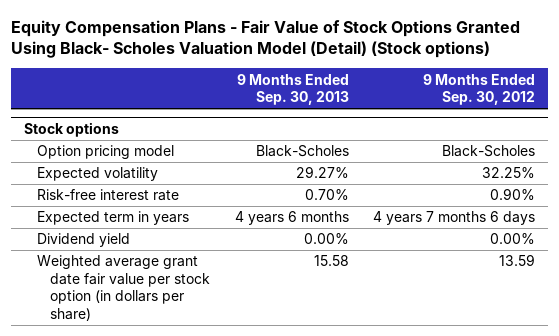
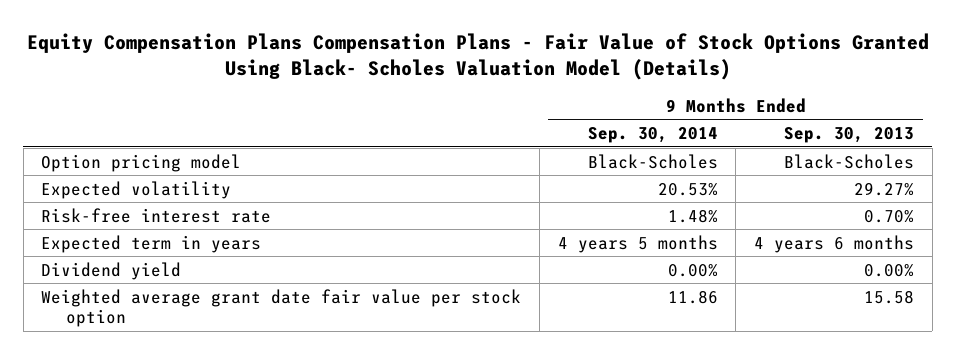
[11,19,521,59] Equity Compensation Plans - Fair Value of Stock Options Granted Using Black- Scholes Valuation Model (Detail) (Stock options) -> [26,33,929,81] Equity Compensation Plans Compensation Plans - Fair Value of Stock Options Granted Using Black- Scholes Valuation Model (Details)
[423,73,536,106] 9 Months Ended Sep. 30, 2012 -> none
none -> [587,126,718,143] Sep. 30, 2014
[23,122,119,138] Stock options -> none
[36,255,210,321] Weighted average grant date fair value per stock option (in dollars per share) -> [41,288,522,327] Weighted average grant date fair value per stock option

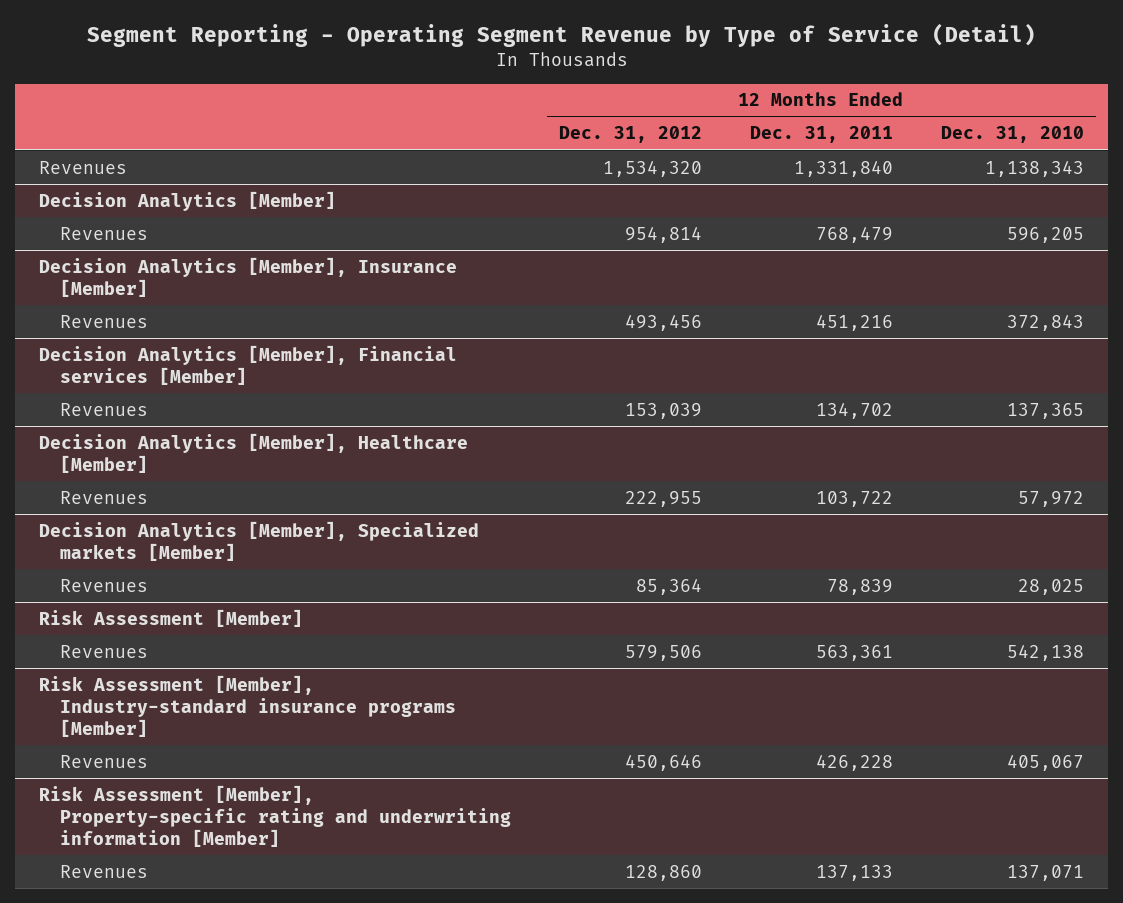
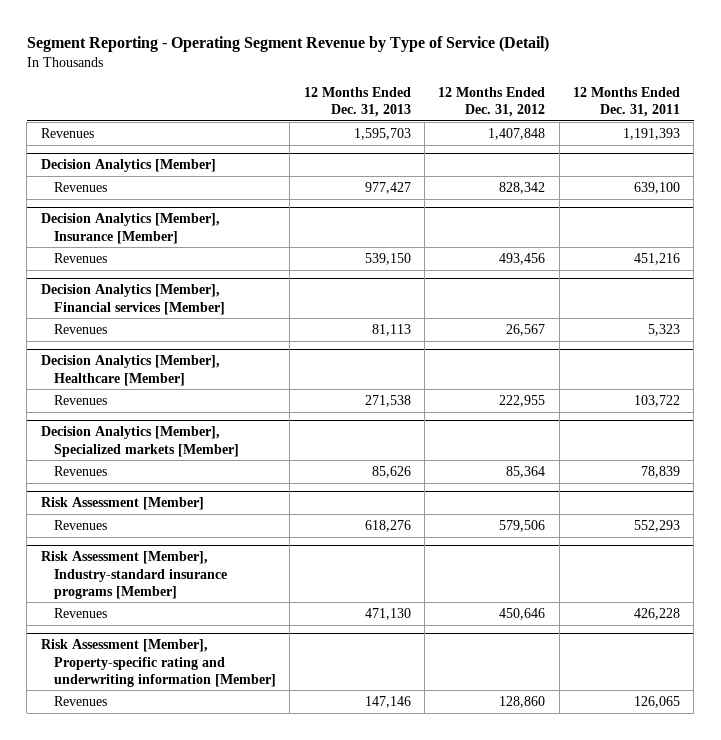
[941,126,1085,144] Dec. 31, 2010 -> none
none -> [303,86,411,118] 12 Months Ended Dec. 31, 2013
[602,159,702,177] 1,534,320 -> [488,127,546,140] 1,407,848
[793,159,893,177] 1,331,840 -> [623,127,681,140] 1,191,393
[624,225,702,243] 954,814 -> [499,181,546,194] 828,342
[815,225,893,243] 768,479 -> [634,181,681,194] 639,100
[624,402,702,419] 153,039 -> [506,323,546,336] 26,567
[815,401,893,419] 134,702 -> [648,323,681,336] 5,323
[815,644,893,661] 563,361 -> [634,519,681,532] 552,293
[815,864,893,881] 137,133 -> [634,695,681,708] 126,065

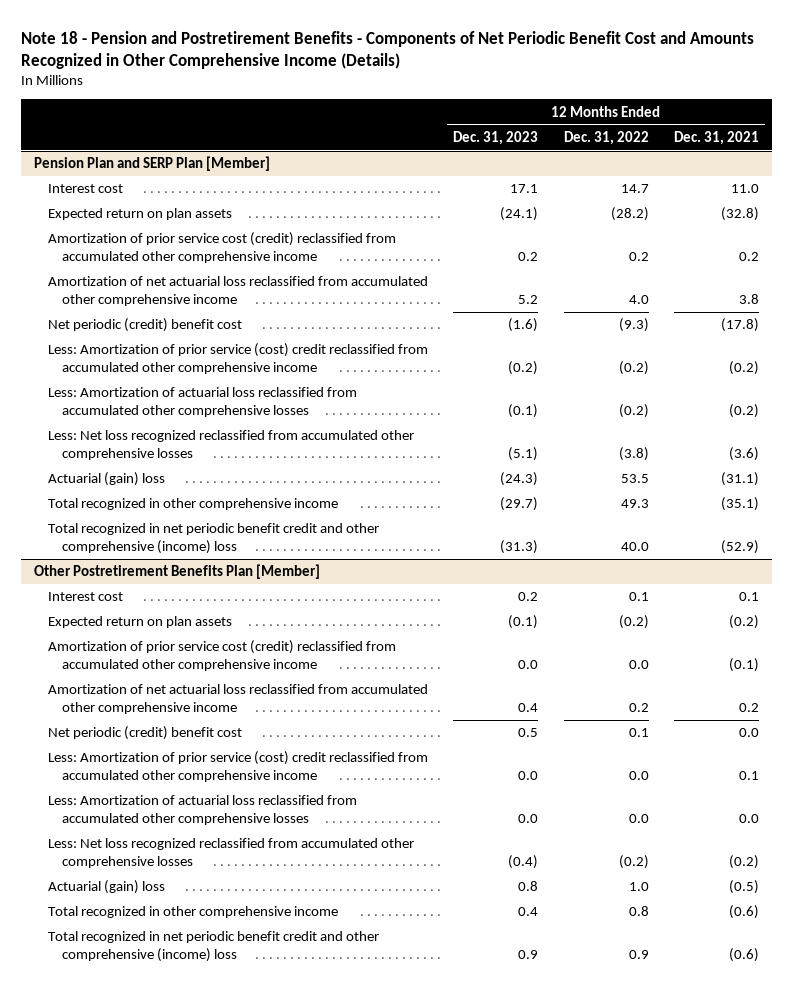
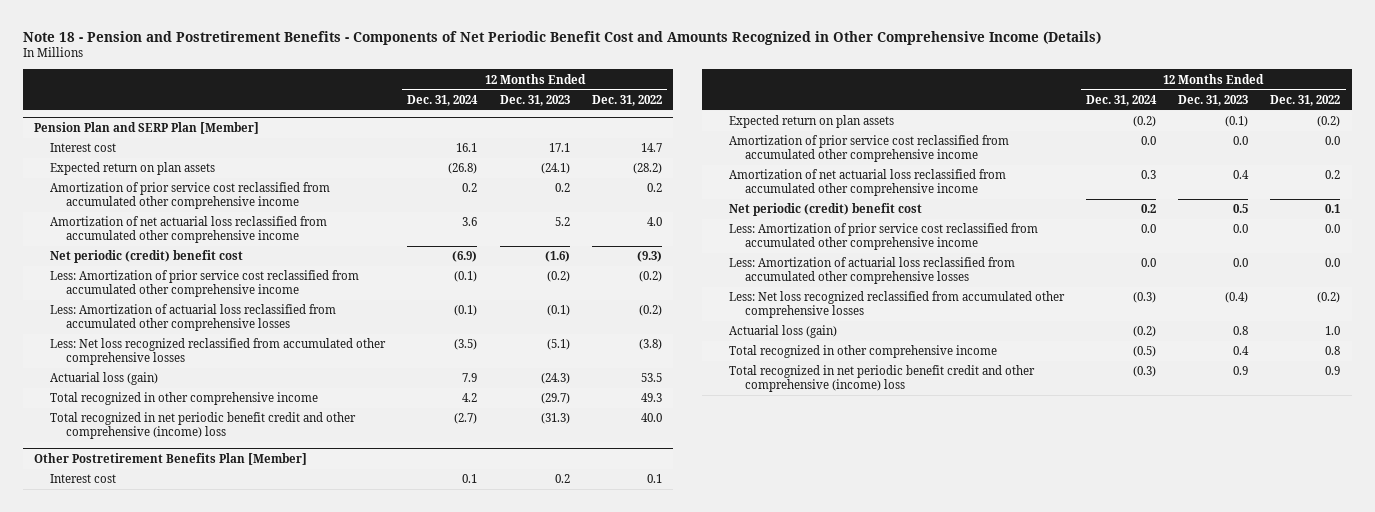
[674,130,760,145] Dec. 31, 2021 -> none
none -> [407,94,479,106] Dec. 31, 2024
[47,232,396,263] Amortization of prior service cost (credit) reclassified from accumulated other comprehensive income -> [50,182,331,209] Amortization of prior service cost reclassified from accumulated other comprehensive income
[47,343,428,374] Less: Amortization of prior service (cost) credit reclassified from accumulated other comprehensive income -> [50,270,360,297] Less: Amortization of prior service cost reclassified from accumulated other comprehensive income
[47,472,165,487] Actuarial (gain) loss -> [50,372,159,386] Actuarial loss (gain)
[47,640,396,671] Amortization of prior service cost (credit) reclassified from accumulated other comprehensive income -> [728,135,1009,162] Amortization of prior service cost reclassified from accumulated other comprehensive income
[47,751,428,782] Less: Amortization of prior service (cost) credit reclassified from accumulated other comprehensive income -> [728,223,1038,250] Less: Amortization of prior service cost reclassified from accumulated other comprehensive income
[47,880,165,895] Actuarial (gain) loss -> [728,325,837,339] Actuarial loss (gain)

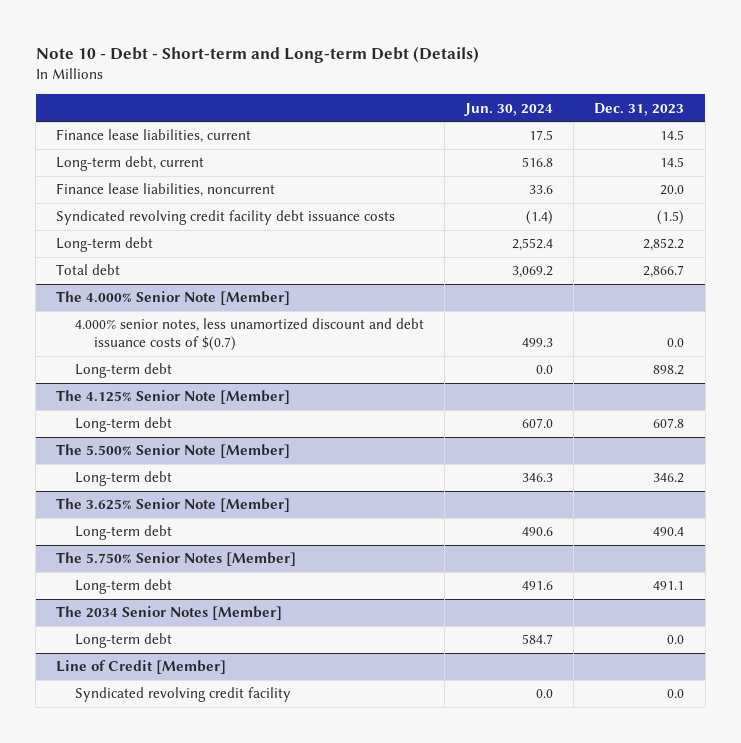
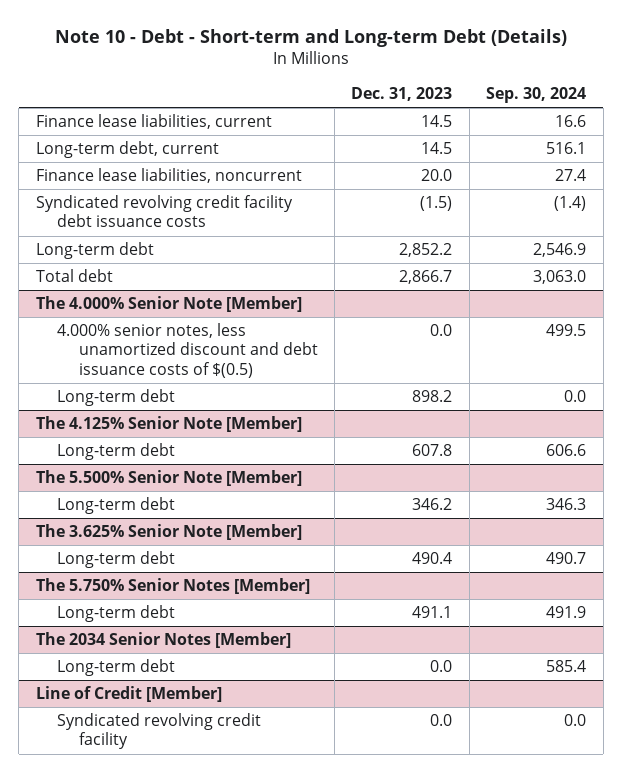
[464,102,554,116] Jun. 30, 2024 -> none
none -> [486,87,587,104] Sep. 30, 2024
[75,318,425,352] 4.000% senior notes, less unamortized discount and debt issuance costs of $(0.7) -> [57,323,318,378] 4.000% senior notes, less unamortized discount and debt issuance costs of $(0.5)

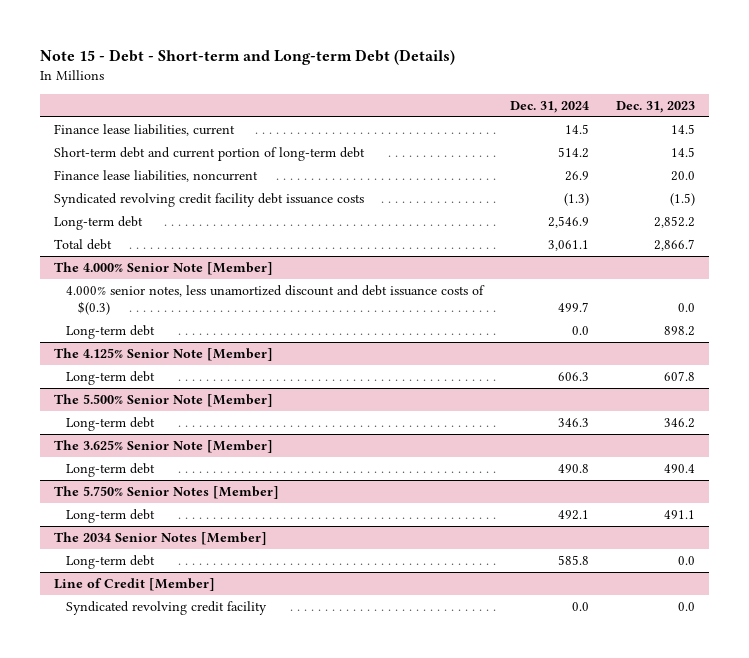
[54,29,567,48] Note 10 - Debt - Short-term and Long-term Debt (Details) -> [39,49,455,66] Note 15 - Debt - Short-term and Long-term Debt (Details)
[486,87,587,104] Sep. 30, 2024 -> none
none -> [510,100,590,113] Dec. 31, 2024
[35,141,219,159] Long-term debt, current -> [53,146,365,161] Short-term debt and current portion of long-term debt
[57,323,318,378] 4.000% senior notes, less unamortized discount and debt issuance costs of $(0.5) -> [65,284,485,316] 4.000% senior notes, less unamortized discount and debt issuance costs of $(0.3)

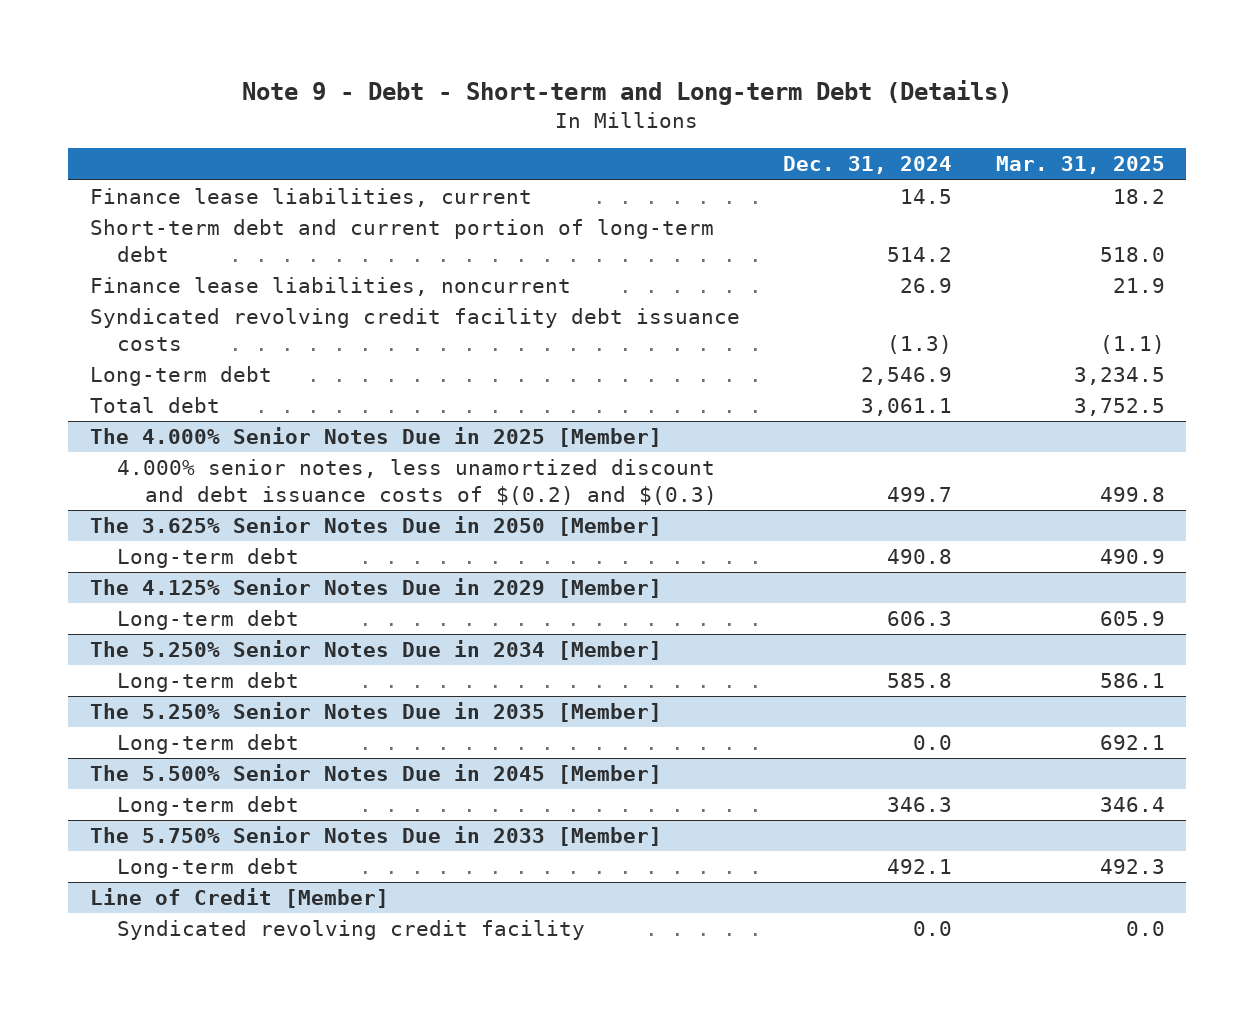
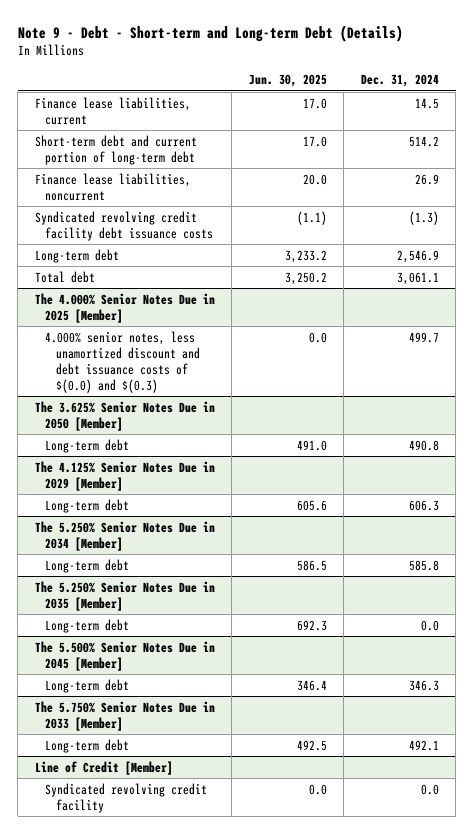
[995,156,1165,175] Mar. 31, 2025 -> none
none -> [248,74,327,88] Jun. 30, 2025
[117,459,717,505] 4.000% senior notes, less unamortized discount and debt issuance costs of $(0.2) and $(0.3) -> [45,330,201,393] 4.000% senior notes, less unamortized discount and debt issuance costs of $(0.0) and $(0.3)

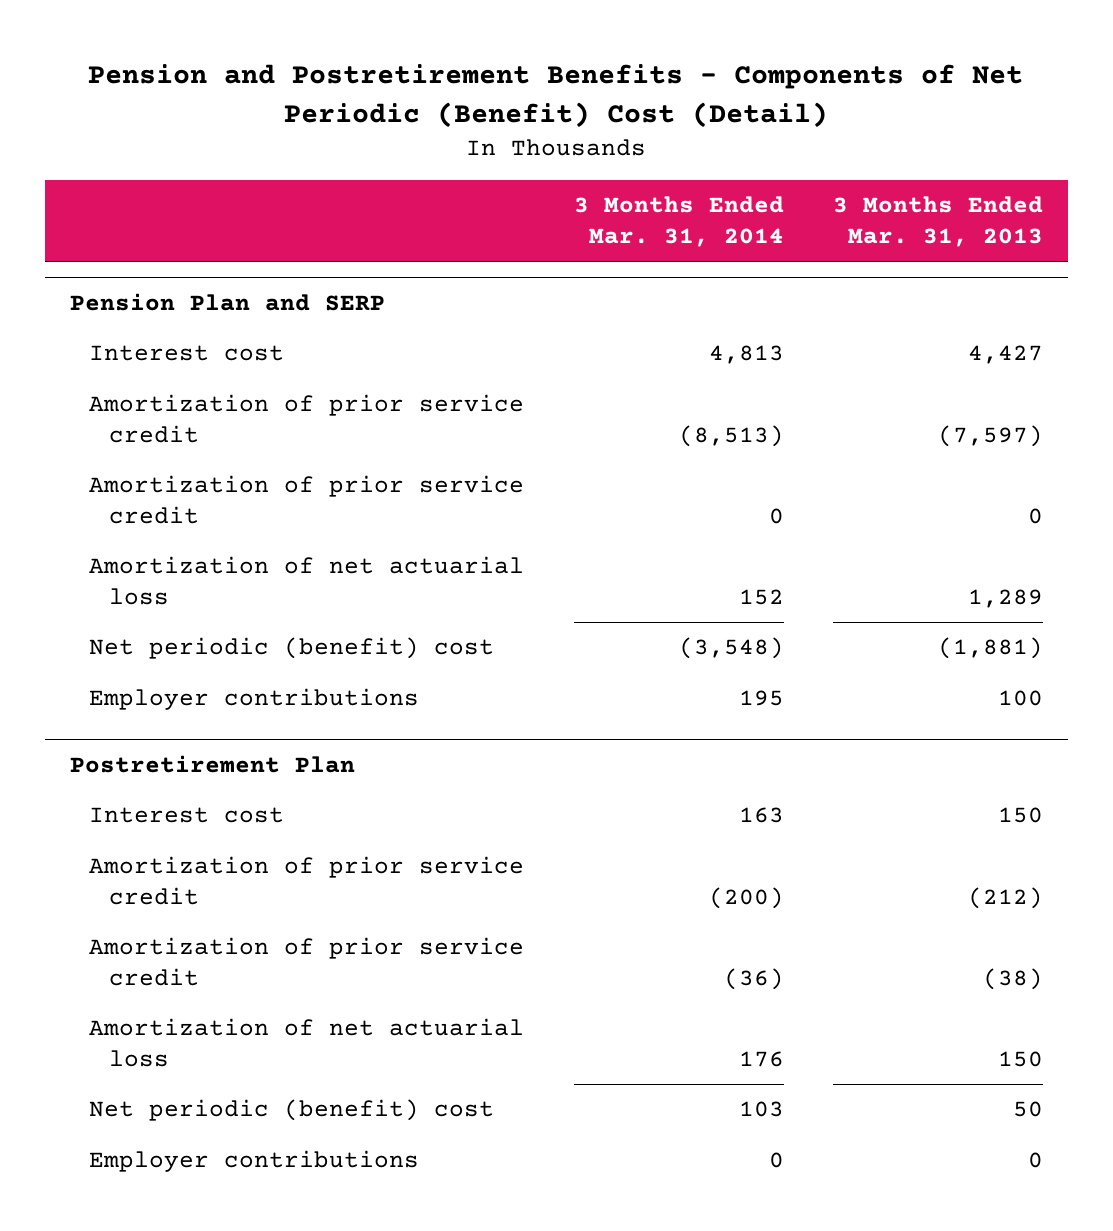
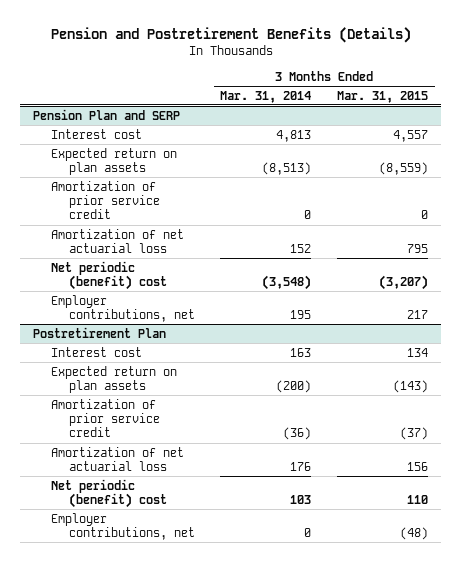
[88,64,1024,128] Pension and Postretirement Benefits - Components of Net Periodic (Benefit) Cost (Detail) -> [50,26,411,43] Pension and Postretirement Benefits (Details)
[833,196,1044,248] 3 Months Ended Mar. 31, 2013 -> none
none -> [337,90,429,103] Mar. 31, 2015
[89,394,525,444] Amortization of prior service credit -> [50,147,177,175] Expected return on plan assets
[89,688,420,711] Employer contributions -> [50,294,195,322] Employer contributions, net
[89,856,525,906] Amortization of prior service credit -> [50,365,177,393] Expected return on plan assets
[89,1150,420,1173] Employer contributions -> [50,512,195,540] Employer contributions, net

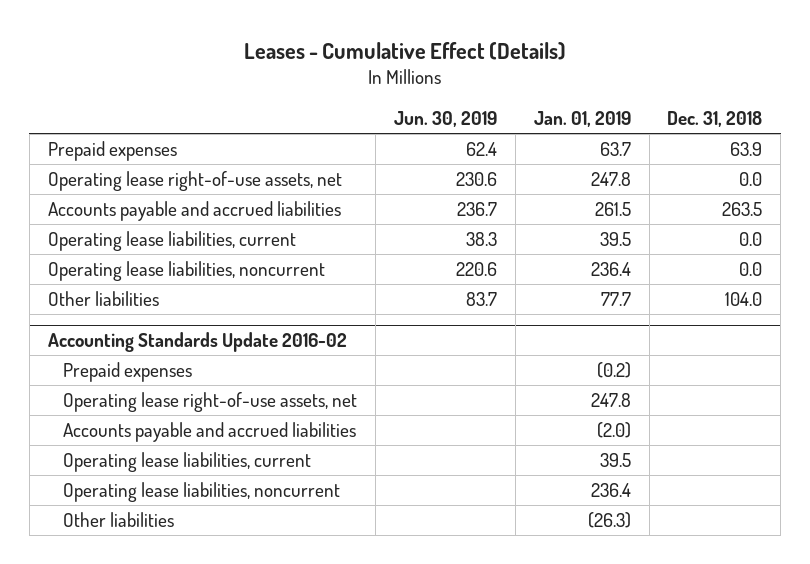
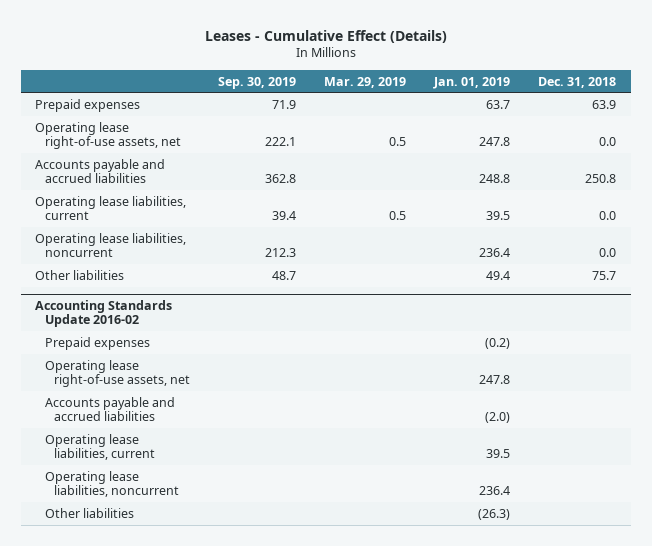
[393,111,497,128] Jun. 30, 2019 -> none
none -> [218,76,297,89] Sep. 30, 2019
none -> [324,76,407,88] Mar. 29, 2019
[594,201,631,216] 261.5 -> [479,174,511,184] 248.8
[722,201,763,216] 263.5 -> [585,174,617,184] 250.8
[600,291,631,306] 77.7 -> [486,270,511,280] 49.4
[725,291,763,306] 104.0 -> [592,270,617,280] 75.7

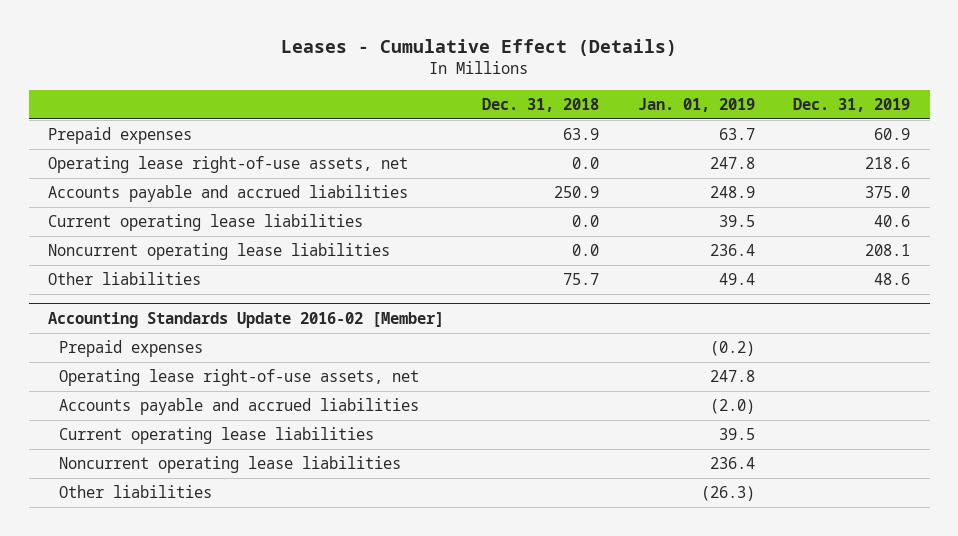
[218,76,297,89] Sep. 30, 2019 -> none
[324,76,407,88] Mar. 29, 2019 -> none
none -> [793,97,911,112] Dec. 31, 2019
[479,174,511,184] 248.8 -> [709,186,755,199] 248.9
[585,174,617,184] 250.8 -> [554,186,600,199] 250.9
[35,195,187,221] Operating lease liabilities, current -> [47,214,363,232] Current operating lease liabilities
[35,232,187,258] Operating lease liabilities, noncurrent -> [47,243,390,261] Noncurrent operating lease liabilities
[35,300,173,328] Accounting Standards Update 2016-02 -> [47,311,444,328] Accounting Standards Update 2016-02 [Member]
[44,433,155,461] Operating lease liabilities, current -> [58,427,374,445] Current operating lease liabilities
[44,470,179,498] Operating lease liabilities, noncurrent -> [58,456,401,474] Noncurrent operating lease liabilities

